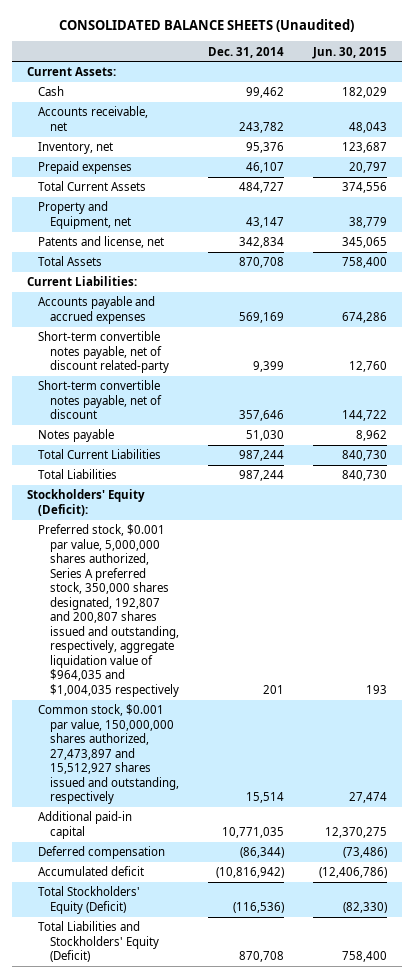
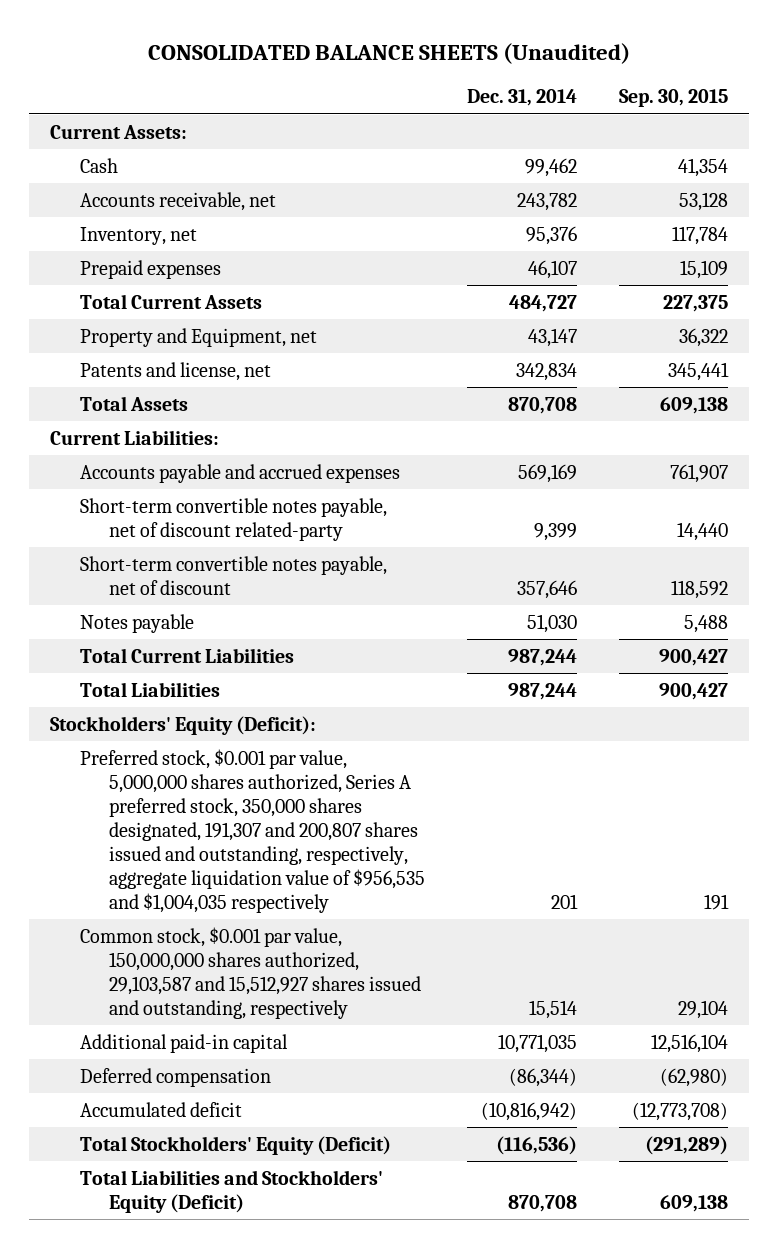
[312,46,388,59] Jun. 30, 2015 -> none
none -> [619,89,729,108] Sep. 30, 2015
[38,524,179,697] Preferred stock, $0.001 par value, 5,000,000 shares authorized, Series A preferred stock, 350,000 shares designated, 192,807 and 200,807 shares issued and outstanding, respectively, aggregate liquidation value of $964,035 and $1,004,035 respectively -> [79,748,426,913] Preferred stock, $0.001 par value, 5,000,000 shares authorized, Series A preferred stock, 350,000 shares designated, 191,307 and 200,807 shares issued and outstanding, respectively, aggregate liquidation value of $956,535 and $1,004,035 respectively
[38,704,179,805] Common stock, $0.001 par value, 150,000,000 shares authorized, 27,473,897 and 15,512,927 shares issued and outstanding, respectively -> [79,926,422,1019] Common stock, $0.001 par value, 150,000,000 shares authorized, 29,103,587 and 15,512,927 shares issued and outstanding, respectively

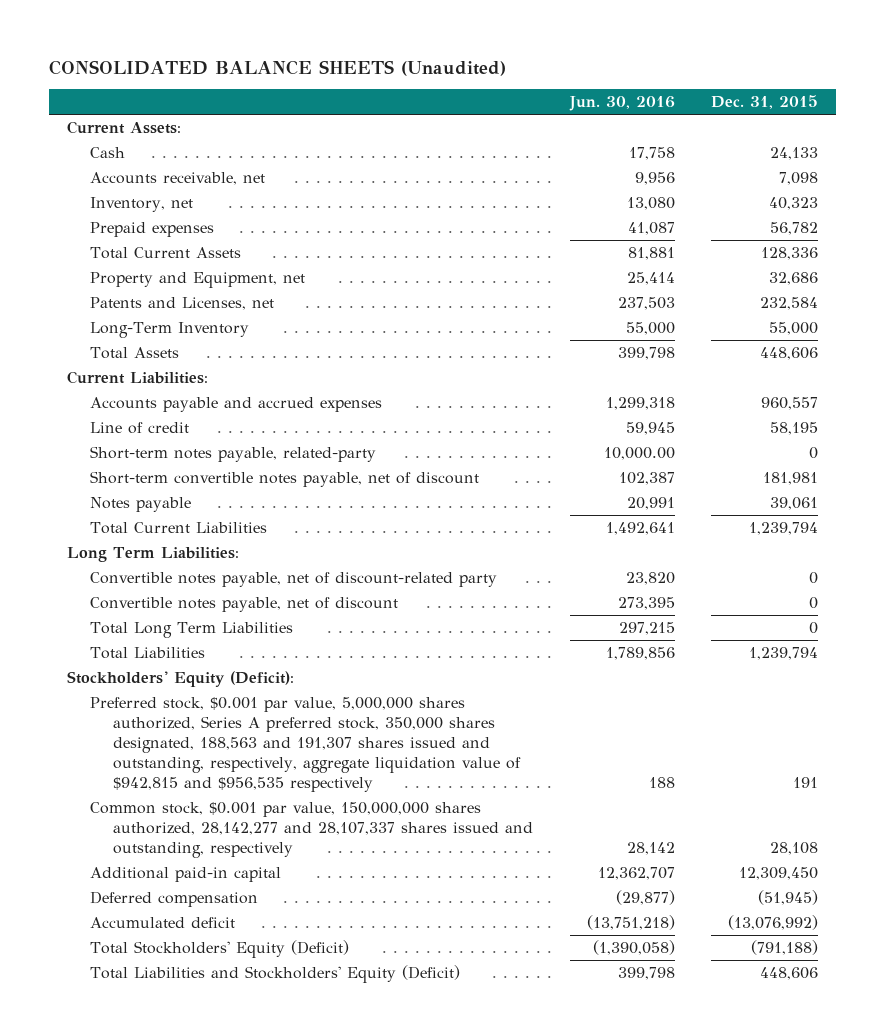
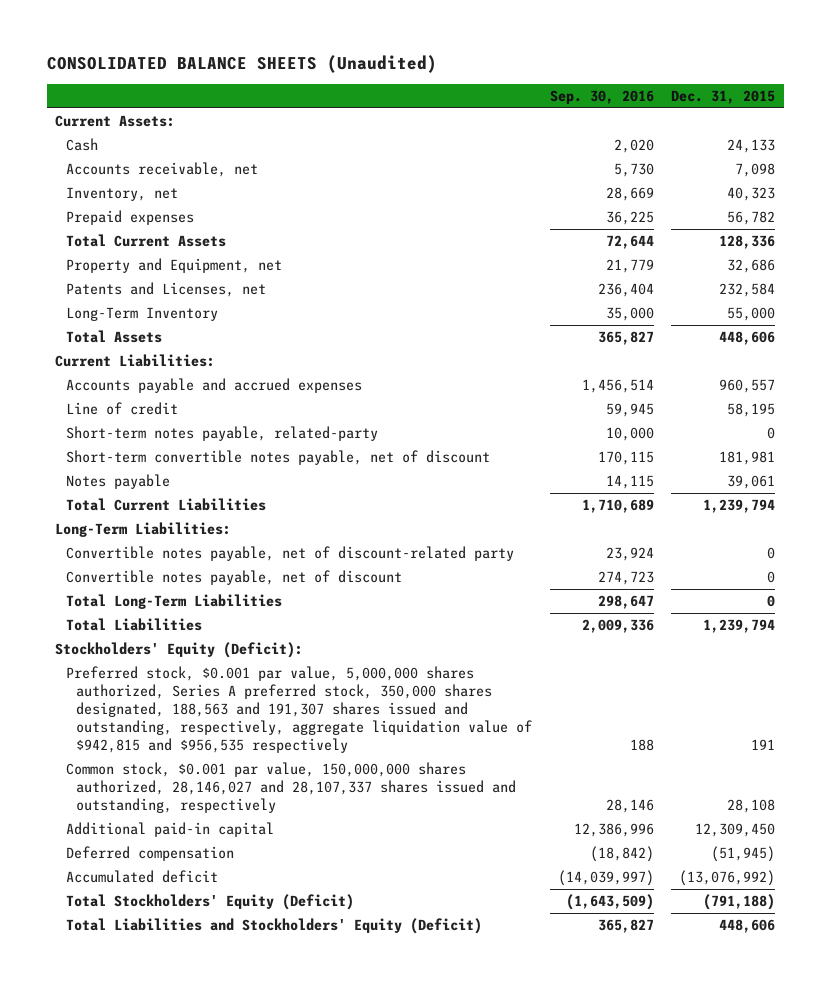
[568,96,675,112] Jun. 30, 2016 -> none
none -> [549,89,654,104] Sep. 30, 2016
[66,546,239,562] Long Term Liabilities: -> [55,521,232,537] Long-Term Liabilities:
[90,621,294,638] Total Long Term Liabilities -> [65,593,282,609] Total Long-Term Liabilities
[90,801,534,858] Common stock, $0.001 par value, 150,000,000 shares authorized, 28,142,277 and 28,107,337 shares issued and outstanding, respectively -> [65,761,517,814] Common stock, $0.001 par value, 150,000,000 shares authorized, 28,146,027 and 28,107,337 shares issued and outstanding, respectively

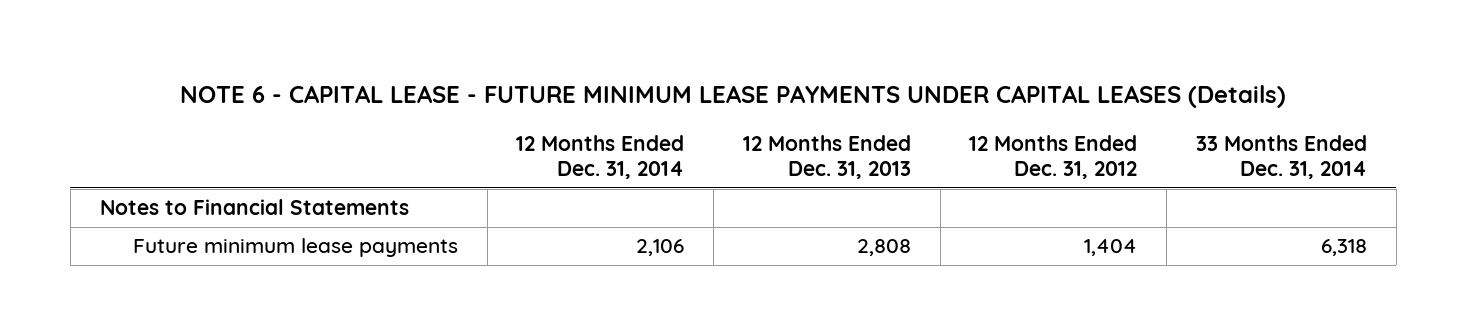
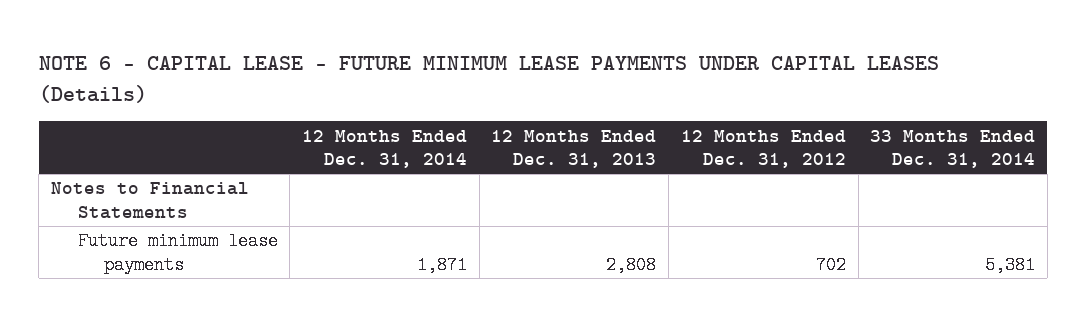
[636,239,685,257] 2,106 -> [417,255,468,274] 1,871
[1084,239,1138,257] 1,404 -> [815,255,846,274] 702
[1320,239,1367,257] 6,318 -> [985,255,1036,274] 5,381

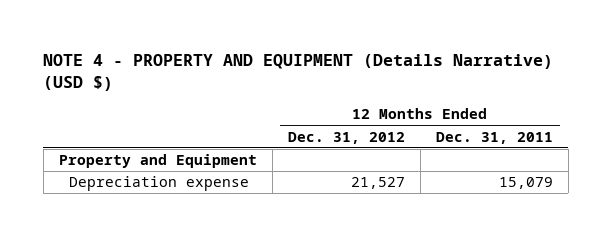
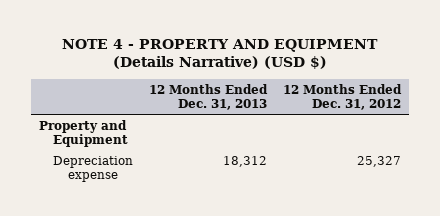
[435,131,553,144] Dec. 31, 2011 -> none
none -> [149,84,269,110] 12 Months Ended Dec. 31, 2013
[350,177,405,190] 21,527 -> [357,156,402,168] 25,327

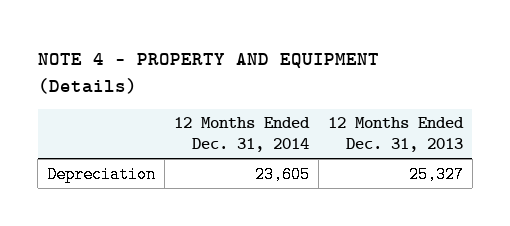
[62,39,379,70] NOTE 4 - PROPERTY AND EQUIPMENT (Details Narrative) (USD $) -> [37,52,379,94] NOTE 4 - PROPERTY AND EQUIPMENT (Details)
[283,84,403,110] 12 Months Ended Dec. 31, 2012 -> none
none -> [174,117,311,153] 12 Months Ended Dec. 31, 2014
[38,120,129,147] Property and Equipment -> none
[53,156,134,182] Depreciation expense -> [47,165,157,183] Depreciation
[223,156,268,168] 18,312 -> [408,165,464,183] 25,327

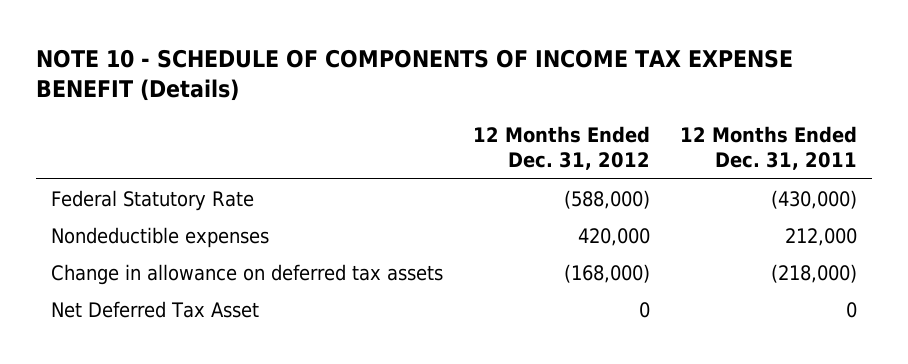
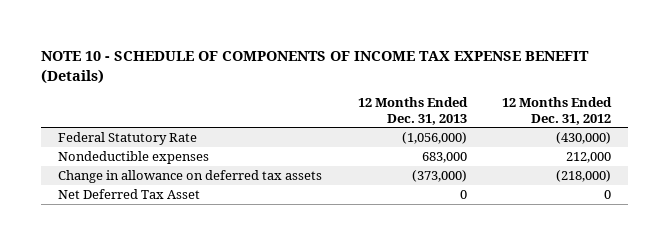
[679,125,857,170] 12 Months Ended Dec. 31, 2011 -> none
none -> [357,97,468,125] 12 Months Ended Dec. 31, 2013
[563,189,650,209] (588,000) -> [555,132,611,145] (430,000)
[577,227,650,246] 420,000 -> [565,152,611,164] 212,000
[563,263,650,283] (168,000) -> [555,170,611,183] (218,000)

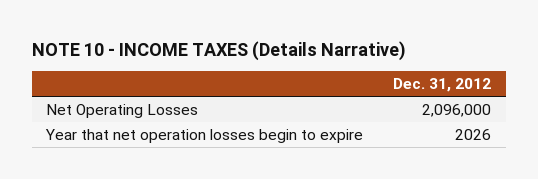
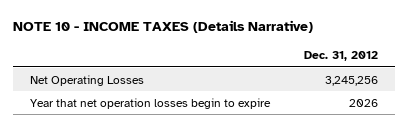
[422,103,492,117] 2,096,000 -> [324,75,378,86] 3,245,256

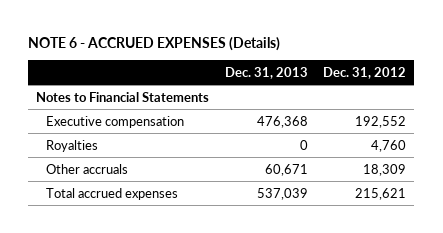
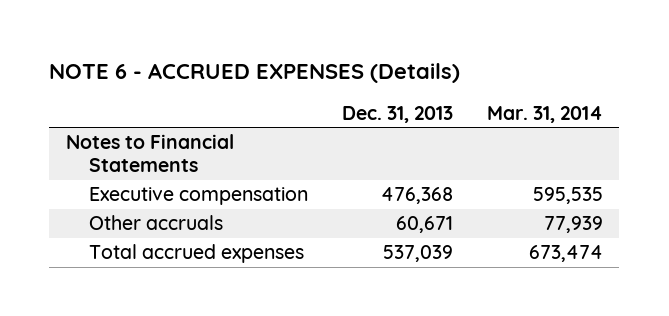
[323,66,407,79] Dec. 31, 2012 -> none
none -> [486,105,603,123] Mar. 31, 2014
[46,139,99,152] Royalties -> none

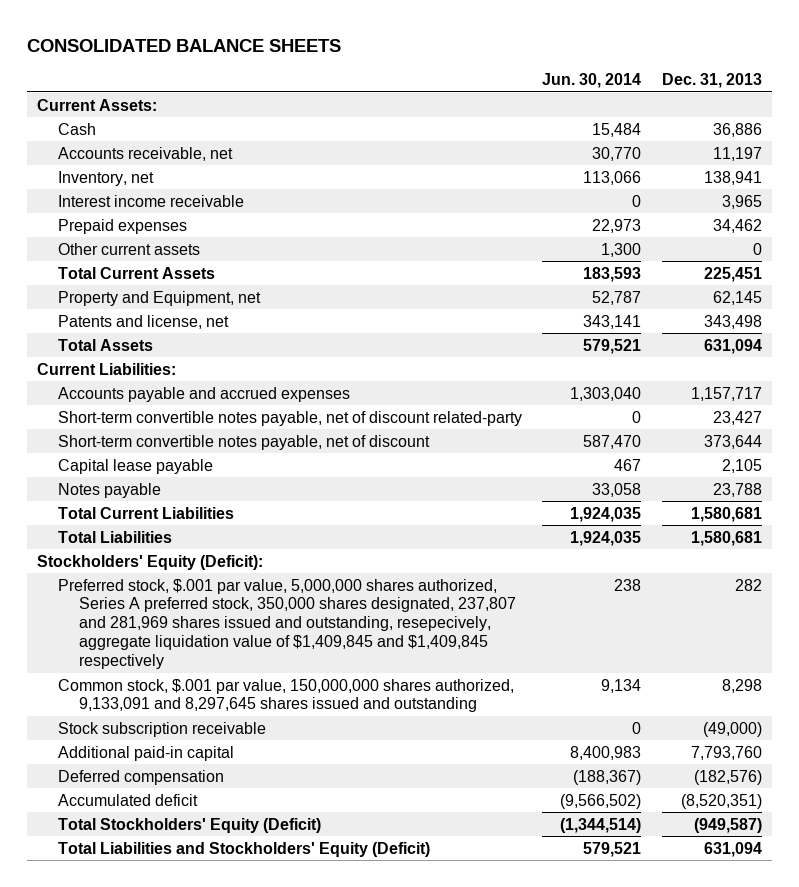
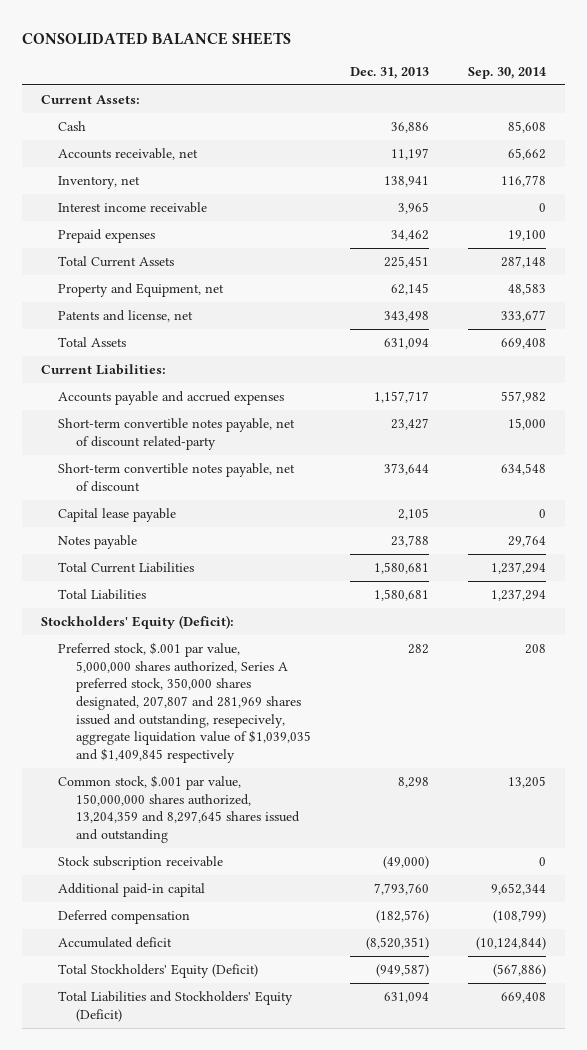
[542,73,642,89] Jun. 30, 2014 -> none
none -> [467,66,546,79] Sep. 30, 2014
[58,242,201,255] Other current assets -> none
[58,578,516,669] Preferred stock, $.001 par value, 5,000,000 shares authorized, Series A preferred stock, 350,000 shares designated, 237,807 and 281,969 shares issued and outstanding, resepecively, aggregate liquidation value of $1,409,845 and $1,409,845 respectively -> [58,642,311,763] Preferred stock, $.001 par value, 5,000,000 shares authorized, Series A preferred stock, 350,000 shares designated, 207,807 and 281,969 shares issued and outstanding, resepecively, aggregate liquidation value of $1,039,035 and $1,409,845 respectively
[58,678,515,713] Common stock, $.001 par value, 150,000,000 shares authorized, 9,133,091 and 8,297,645 shares issued and outstanding -> [58,775,300,843] Common stock, $.001 par value, 150,000,000 shares authorized, 13,204,359 and 8,297,645 shares issued and outstanding

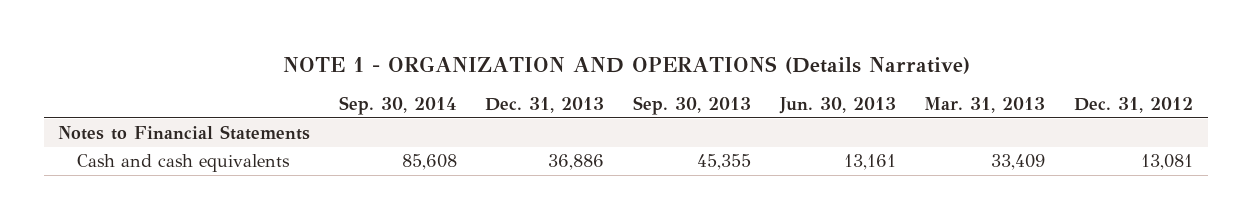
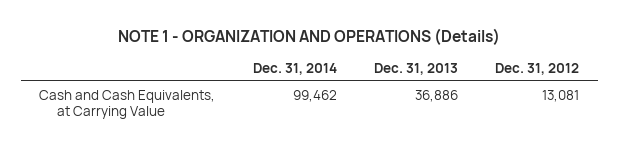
[282,55,970,74] NOTE 1 - ORGANIZATION AND OPERATIONS (Details Narrative) -> [118,27,501,45] NOTE 1 - ORGANIZATION AND OPERATIONS (Details)
[338,96,457,116] Sep. 30, 2014 -> none
[633,96,752,116] Sep. 30, 2013 -> none
[778,97,896,115] Jun. 30, 2013 -> none
[924,97,1046,114] Mar. 31, 2013 -> none
none -> [252,62,337,75] Dec. 31, 2014
[57,125,310,141] Notes to Financial Statements -> none
[76,154,290,173] Cash and cash equivalents -> [39,89,216,119] Cash and Cash Equivalents, at Carrying Value

